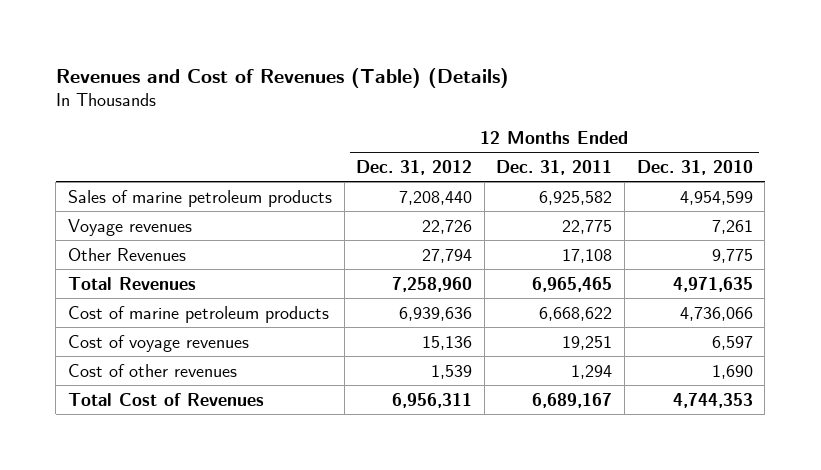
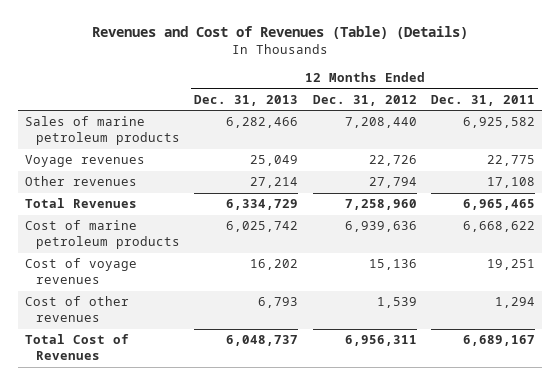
[636,159,753,175] Dec. 31, 2010 -> none
none -> [194,94,299,106] Dec. 31, 2013
[67,247,186,261] Other Revenues -> [25,176,138,187] Other revenues

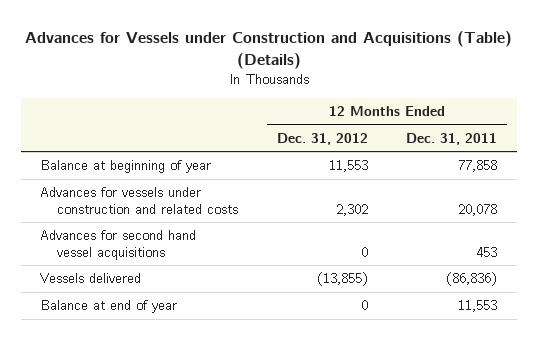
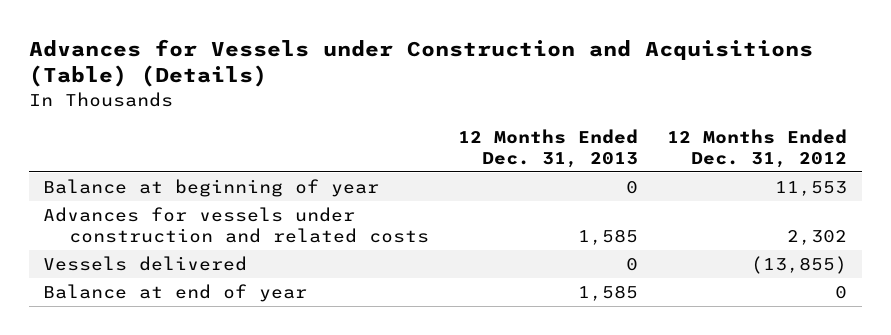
[406,132,498,145] Dec. 31, 2011 -> none
none -> [457,128,638,168] 12 Months Ended Dec. 31, 2013
[40,230,197,260] Advances for second hand vessel acquisitions -> none

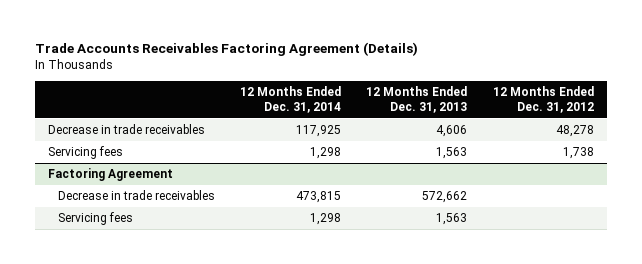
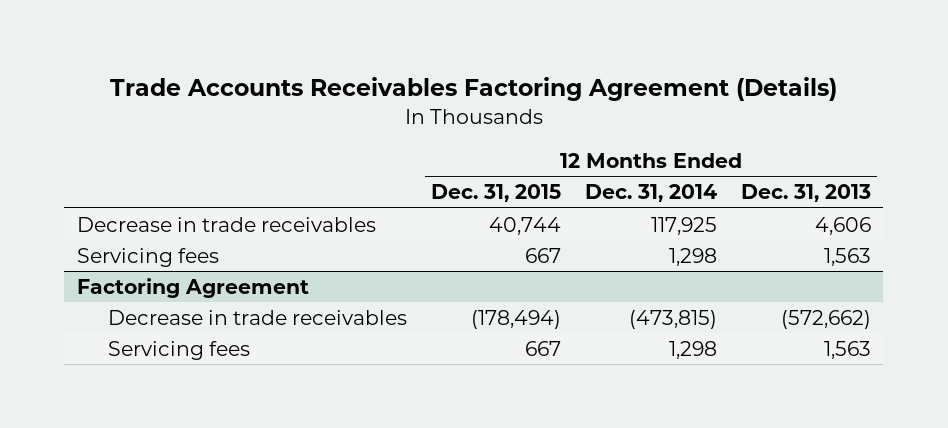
[492,86,594,113] 12 Months Ended Dec. 31, 2012 -> none
none -> [430,184,561,203] Dec. 31, 2015
[295,191,341,204] 473,815 -> [629,309,718,329] (473,815)
[422,191,468,204] 572,662 -> [781,309,872,329] (572,662)

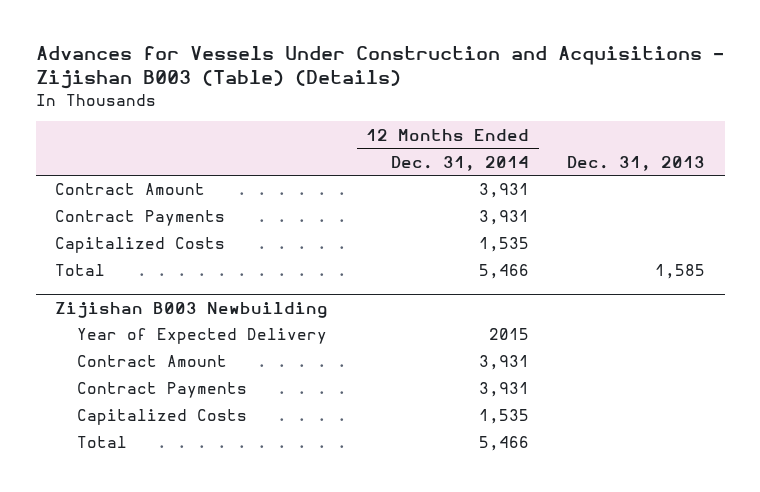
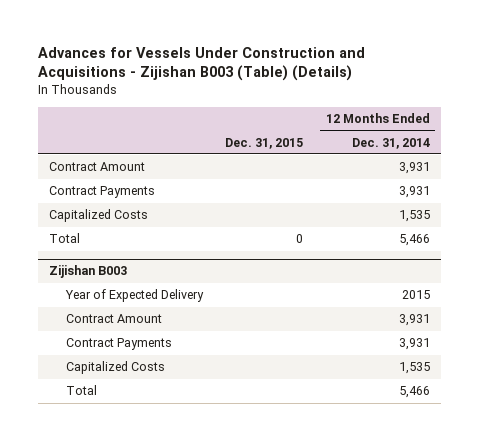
[567,155,706,171] Dec. 31, 2013 -> none
none -> [225,137,304,149] Dec. 31, 2015
[55,301,329,318] Zijishan B003 Newbuilding -> [49,265,128,279] Zijishan B003

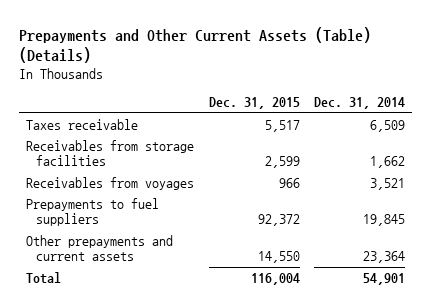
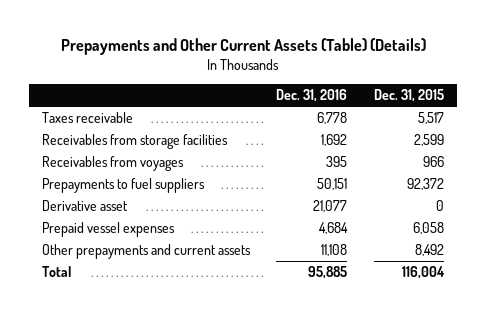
[314,97,406,110] Dec. 31, 2014 -> none
none -> [276,89,348,103] Dec. 31, 2016
none -> [42,200,129,212] Derivative asset
none -> [42,222,176,238] Prepaid vessel expenses
[257,251,300,264] 14,550 -> [414,244,444,257] 8,492

